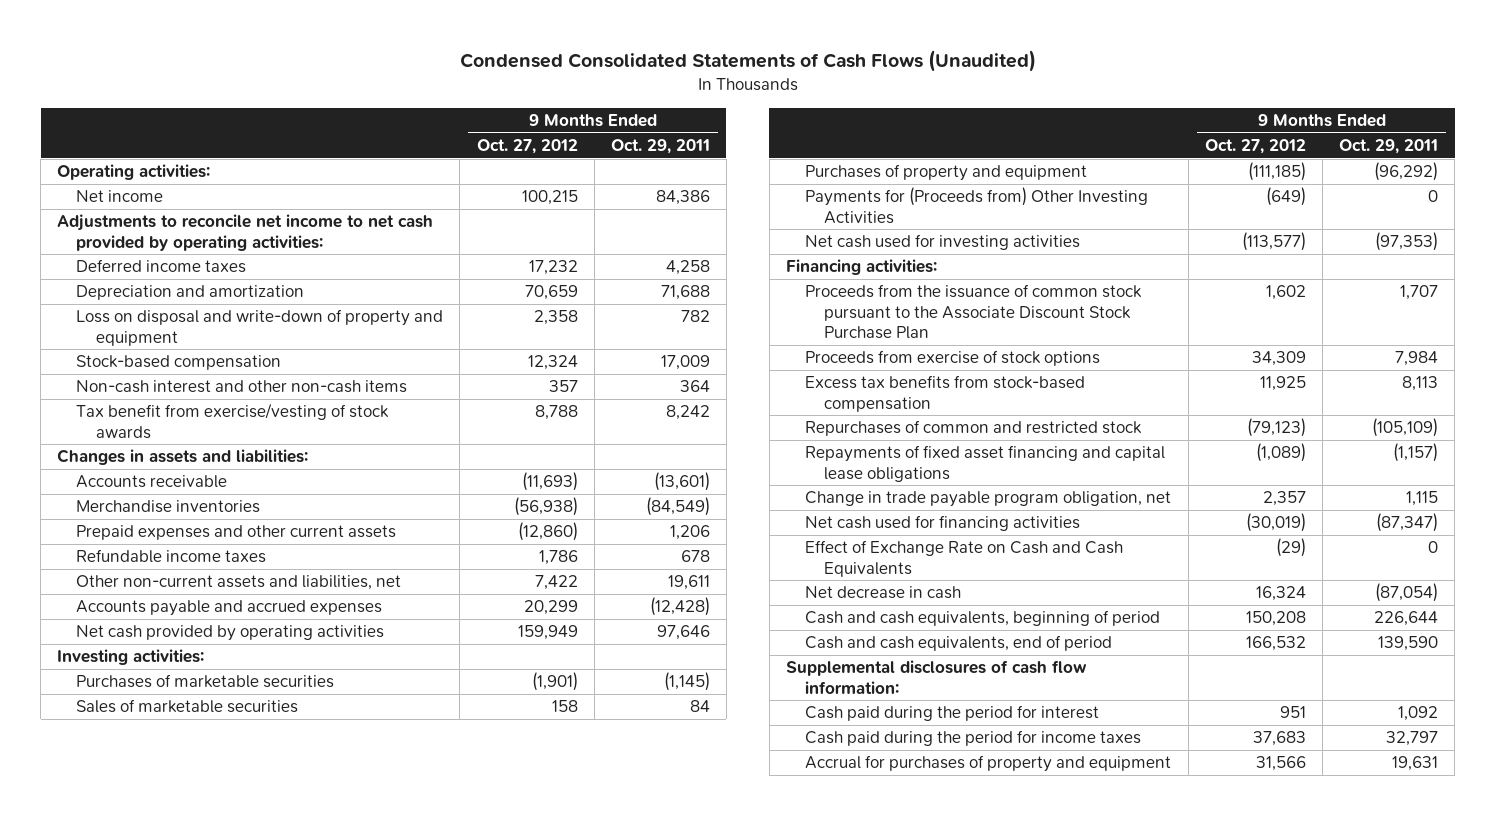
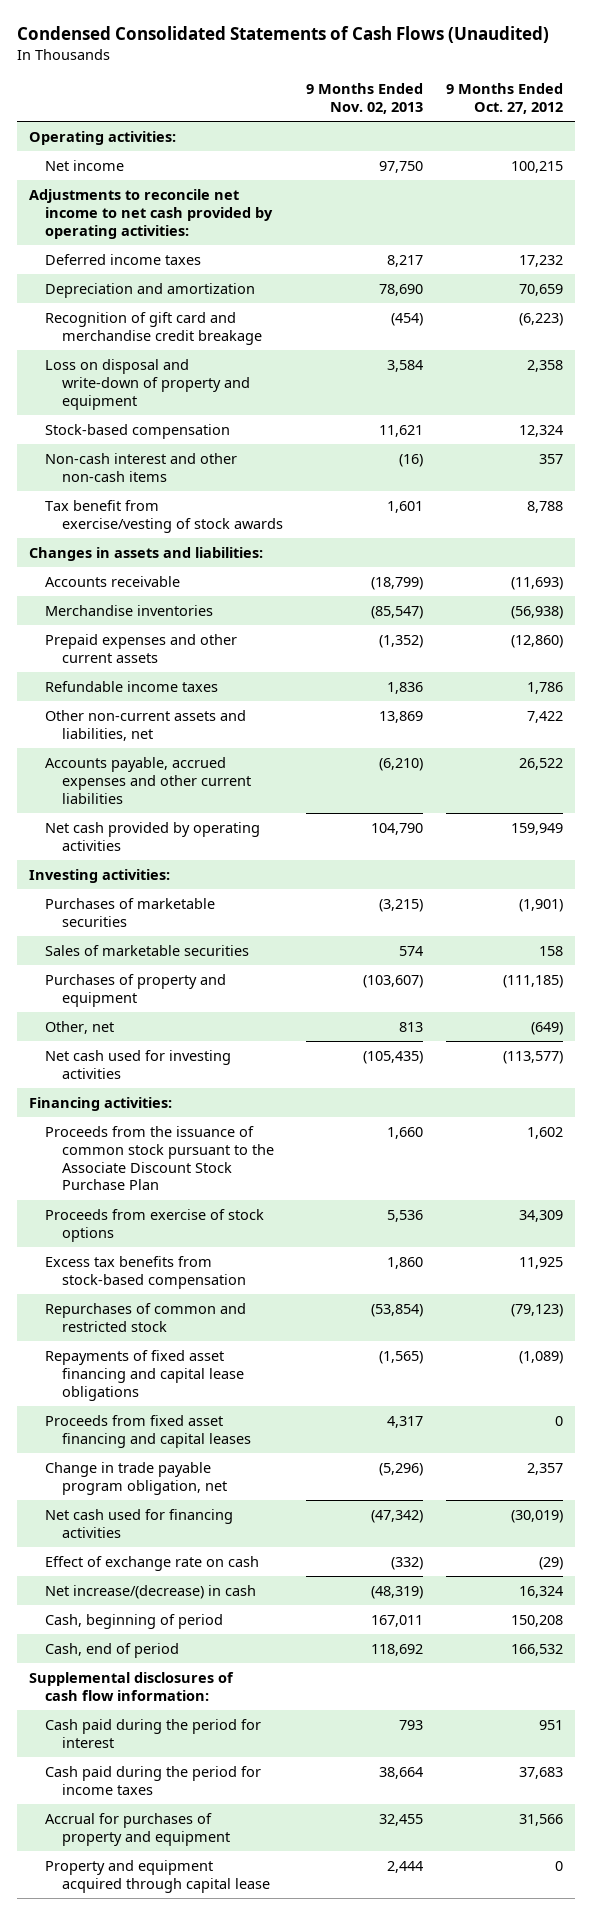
[610,138,710,154] Oct. 29, 2011 -> none
none -> [306,83,424,115] 9 Months Ended Nov. 02, 2013
none -> [45,311,262,345] Recognition of gift card and merchandise credit breakage
[76,600,383,617] Accounts payable and accrued expenses -> [45,756,251,804] Accounts payable, accrued expenses and other current liabilities
[523,600,578,616] 20,299 -> [519,757,564,770] 26,522
[804,187,1148,224] Payments for (Proceeds from) Other Investing Activities -> [45,1020,115,1034] Other, net
none -> [45,1414,251,1448] Proceeds from fixed asset financing and capital leases
[804,540,1123,577] Effect of Exchange Rate on Cash and Cash Equivalents -> [45,1555,260,1571] Effect of exchange rate on cash
[804,586,961,600] Net decrease in cash -> [45,1584,257,1599] Net increase/(decrease) in cash
[804,610,1160,627] Cash and cash equivalents, beginning of period -> [45,1613,224,1629] Cash, beginning of period
[804,635,1112,652] Cash and cash equivalents, end of period -> [45,1642,180,1658] Cash, end of period
none -> [45,1859,270,1893] Property and equipment acquired through capital lease

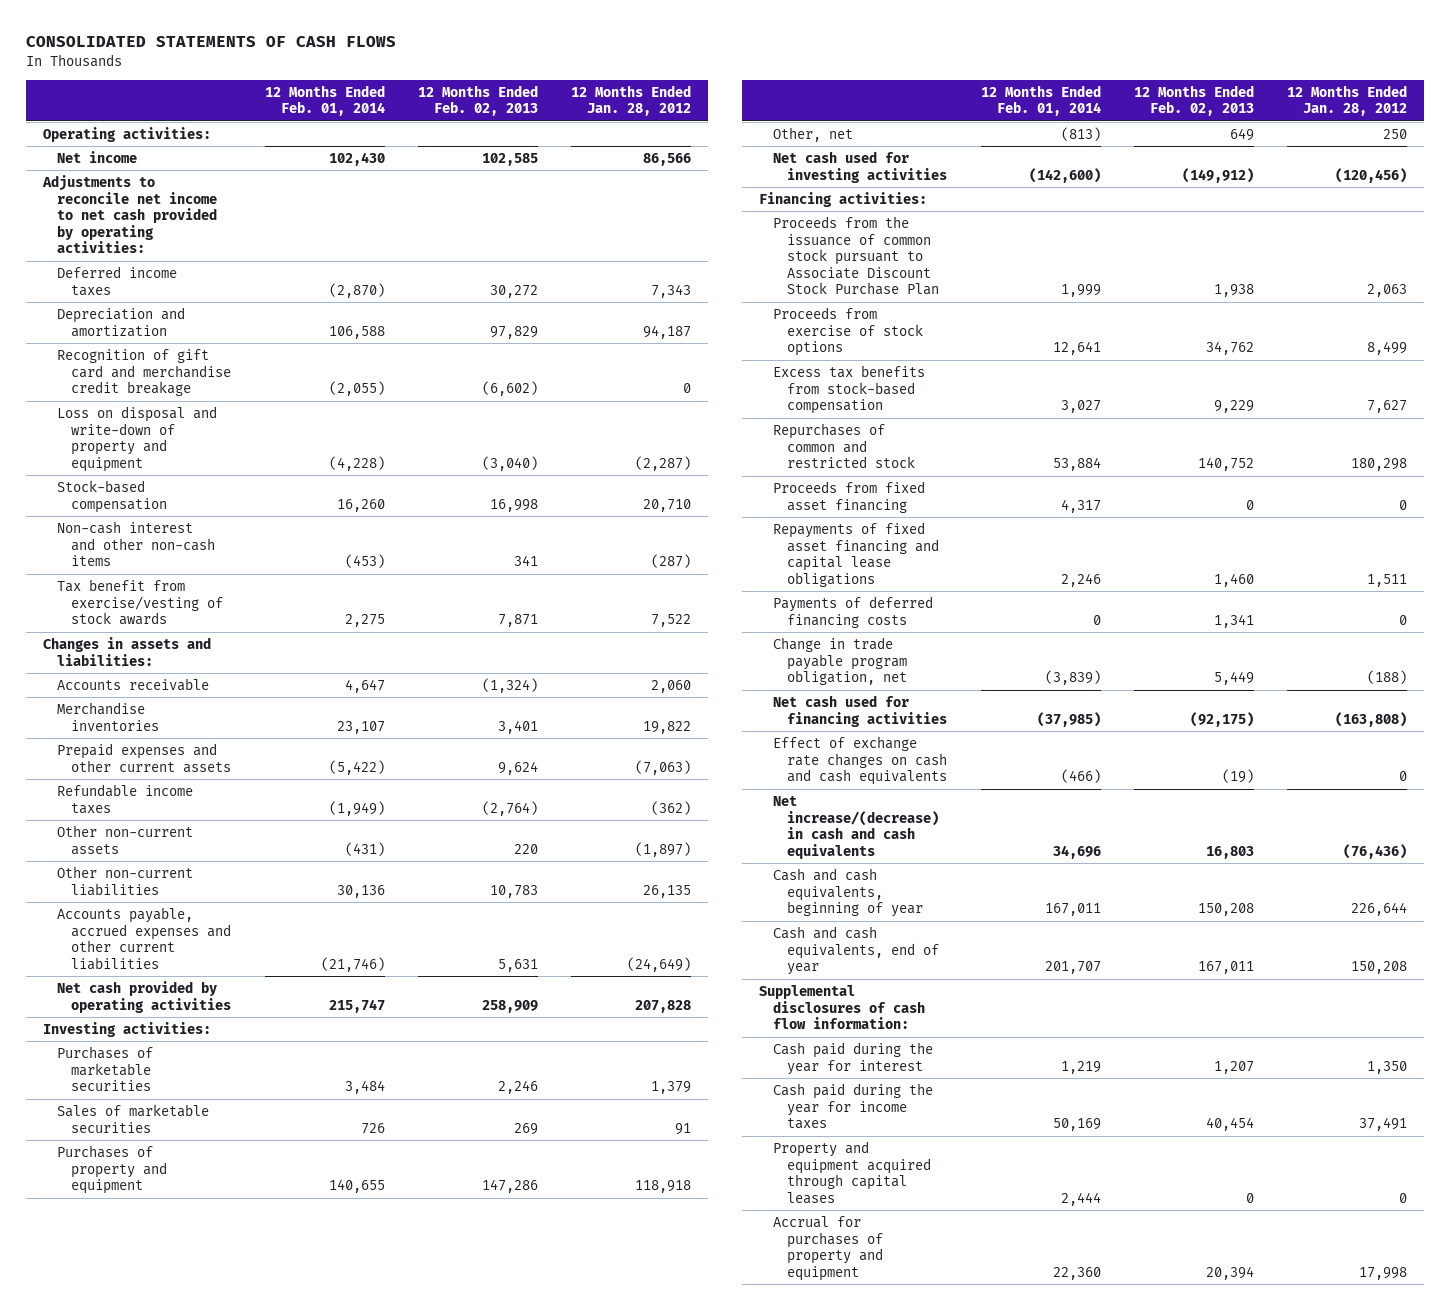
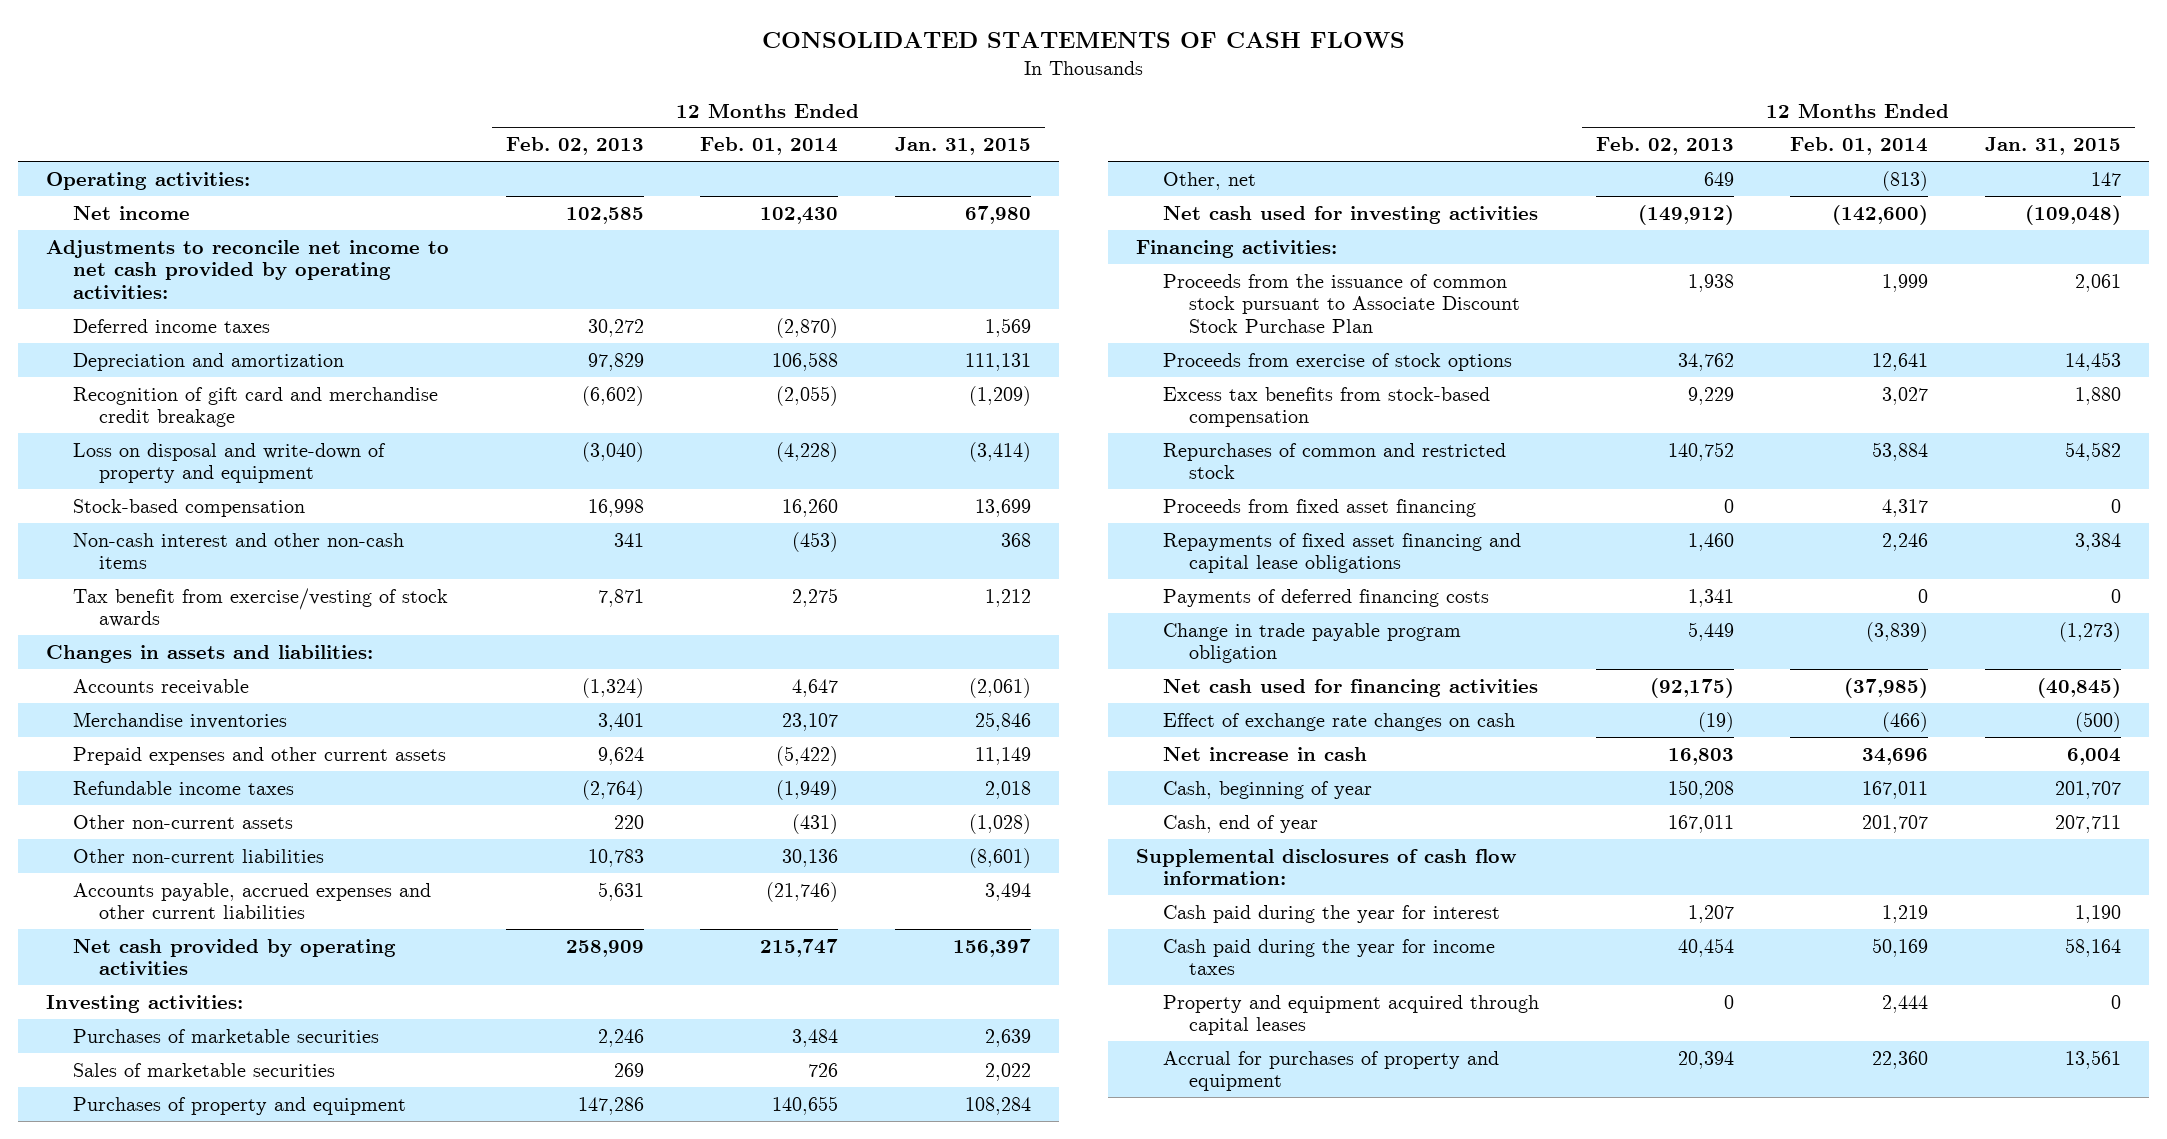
[571,84,692,117] 12 Months Ended Jan. 28, 2012 -> none
none -> [894,137,1031,156] Jan. 31, 2015
[773,636,908,686] Change in trade payable program obligation, net -> [1162,622,1461,664] Change in trade payable program obligation
[773,735,948,786] Effect of exchange rate changes on cash and cash equivalents -> [1162,712,1515,731] Effect of exchange rate changes on cash
[773,795,940,859] Net increase/(decrease) in cash and cash equivalents -> [1162,746,1367,761] Net increase in cash
[773,867,924,918] Cash and cash equivalents, beginning of year -> [1162,780,1372,799] Cash, beginning of year
[773,925,940,976] Cash and cash equivalents, end of year -> [1162,814,1318,833] Cash, end of year

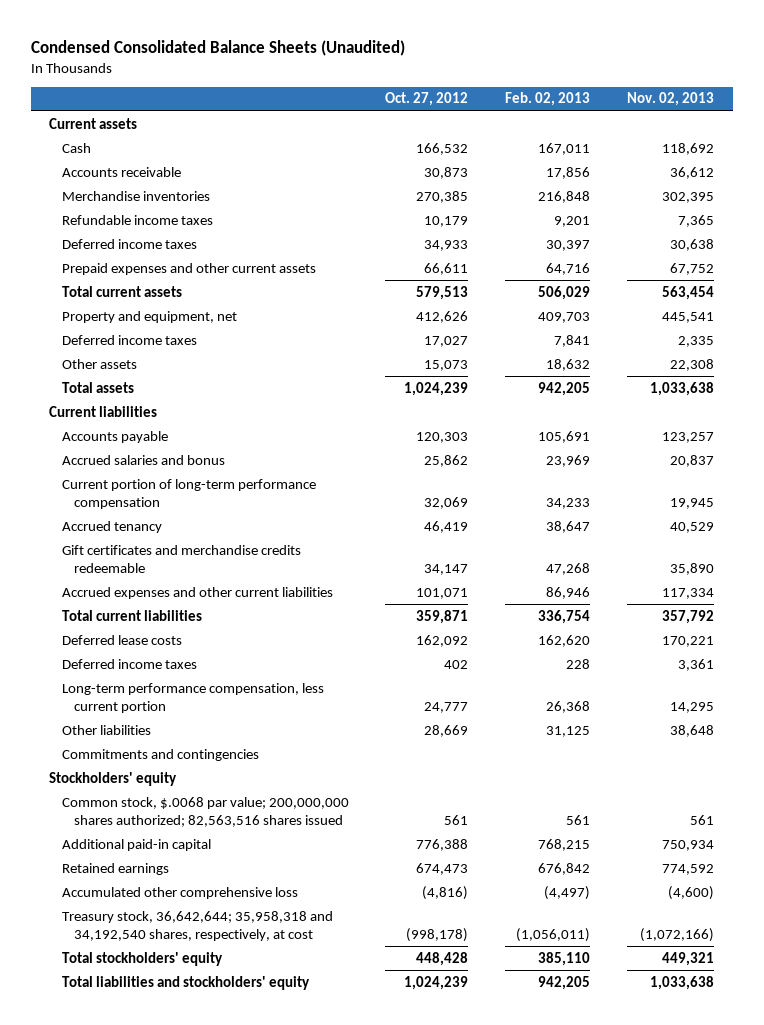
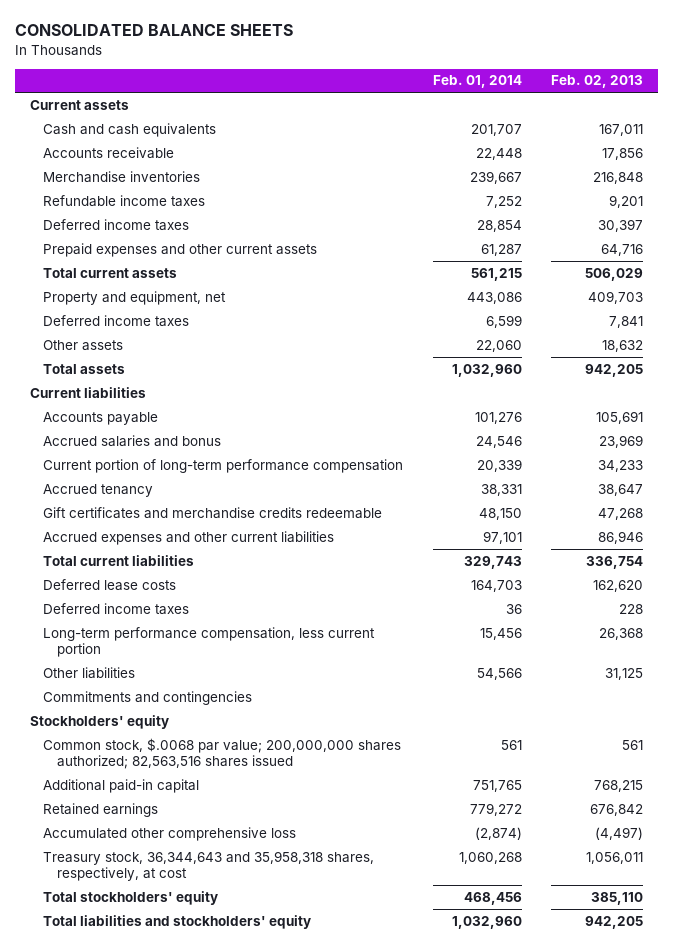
[30,40,405,57] Condensed Consolidated Balance Sheets (Unaudited) -> [14,24,293,37] CONSOLIDATED BALANCE SHEETS
[385,92,469,107] Oct. 27, 2012 -> none
[627,92,715,107] Nov. 02, 2013 -> none
none -> [432,75,522,89] Feb. 01, 2014
[61,142,91,153] Cash -> [43,122,217,137] Cash and cash equivalents
[61,910,333,941] Treasury stock, 36,642,644; 35,958,318 and 34,192,540 shares, respectively, at cost -> [43,850,375,881] Treasury stock, 36,344,643 and 35,958,318 shares, respectively, at cost
[516,927,591,942] (1,056,011) -> [586,851,644,864] 1,056,011

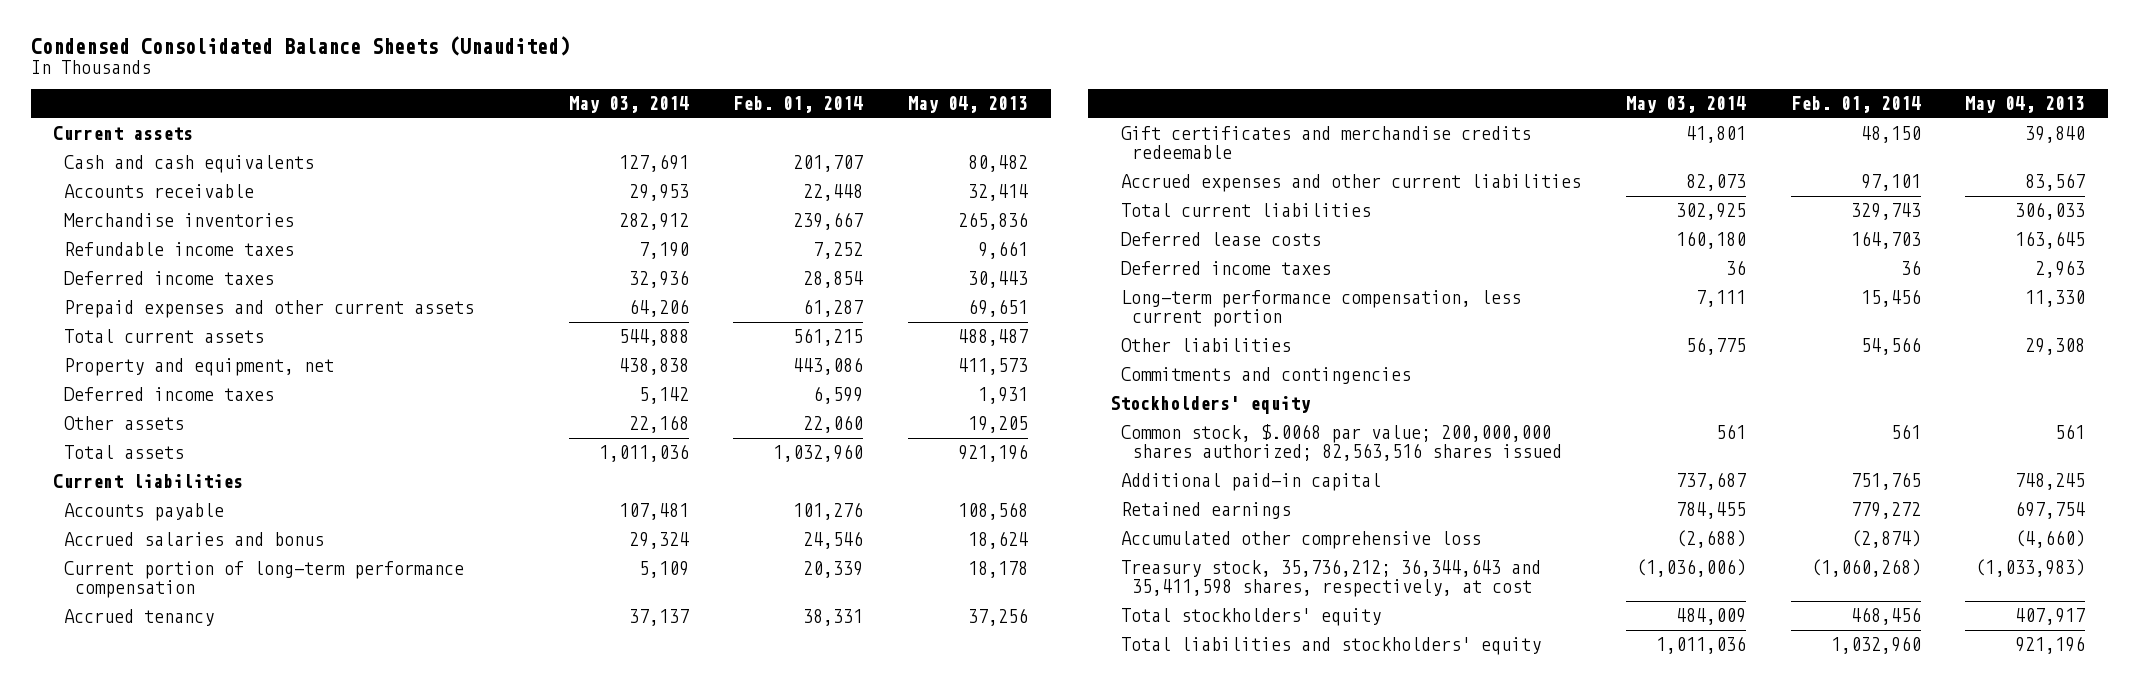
[14,24,293,37] CONSOLIDATED BALANCE SHEETS -> [30,35,570,56] Condensed Consolidated Balance Sheets (Unaudited)
[551,75,644,89] Feb. 02, 2013 -> none
none -> [568,96,689,114] May 03, 2014
none -> [908,96,1029,114] May 04, 2013
[43,850,375,881] Treasury stock, 36,344,643 and 35,958,318 shares, respectively, at cost -> [1121,559,1542,598] Treasury stock, 35,736,212; 36,344,643 and 35,411,598 shares, respectively, at cost
[458,851,522,864] 1,060,268 -> [1810,559,1921,578] (1,060,268)

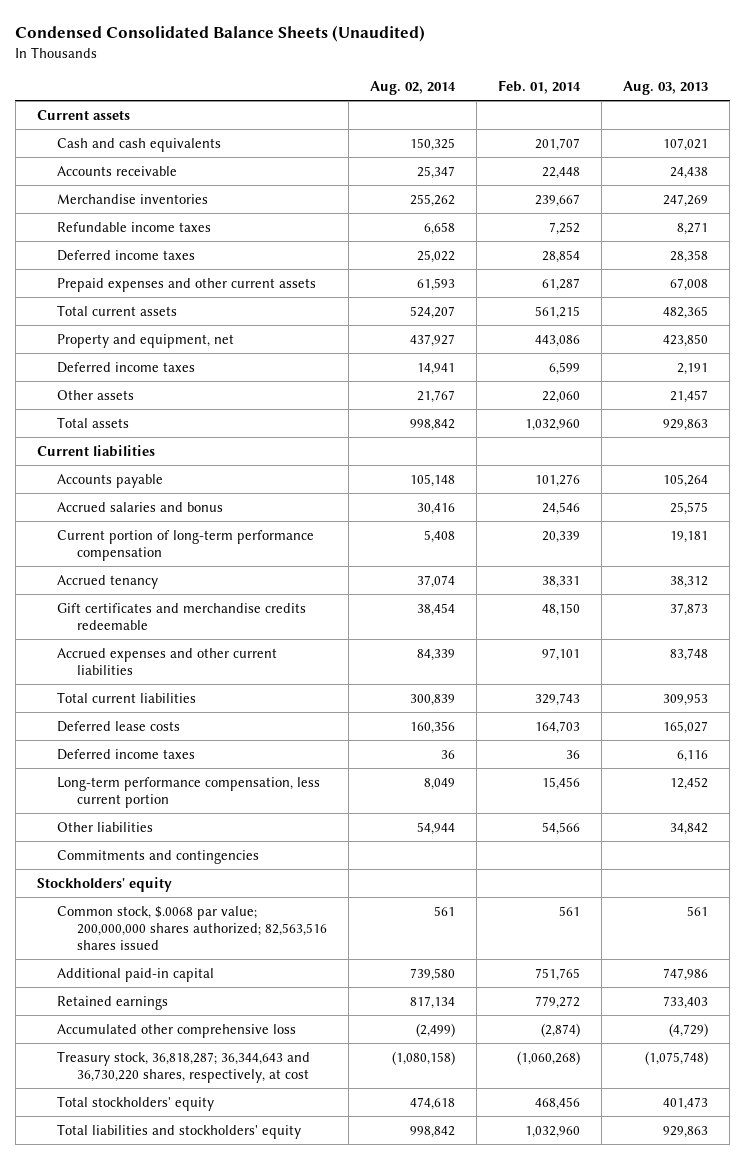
[568,96,689,114] May 03, 2014 -> none
[908,96,1029,114] May 04, 2013 -> none
none -> [370,81,457,96] Aug. 02, 2014
none -> [623,81,709,96] Aug. 03, 2013
[1121,559,1542,598] Treasury stock, 35,736,212; 36,344,643 and 35,411,598 shares, respectively, at cost -> [56,1050,310,1083] Treasury stock, 36,818,287; 36,344,643 and 36,730,220 shares, respectively, at cost

